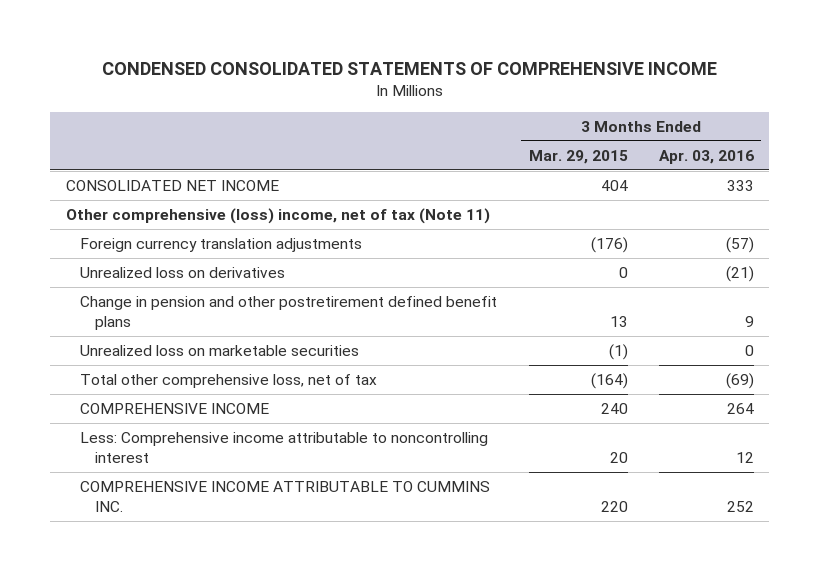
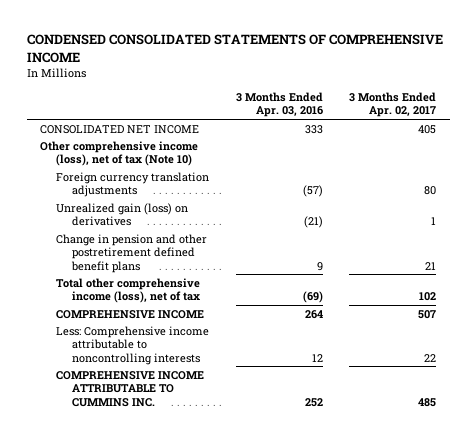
[528,149,628,164] Mar. 29, 2015 -> none
none -> [349,91,437,118] 3 Months Ended Apr. 02, 2017
[65,208,490,225] Other comprehensive (loss) income, net of tax (Note 11) -> [40,140,199,167] Other comprehensive income (loss), net of tax (Note 10)
[80,267,286,279] Unrealized loss on derivatives -> [55,202,188,227] Unrealized gain (loss) on derivatives
[80,345,360,357] Unrealized loss on marketable securities -> none
[80,374,378,389] Total other comprehensive loss, net of tax -> [55,277,200,304] Total other comprehensive income (loss), net of tax
[80,432,489,464] Less: Comprehensive income attributable to noncontrolling interest -> [55,325,209,365] Less: Comprehensive income attributable to noncontrolling interests

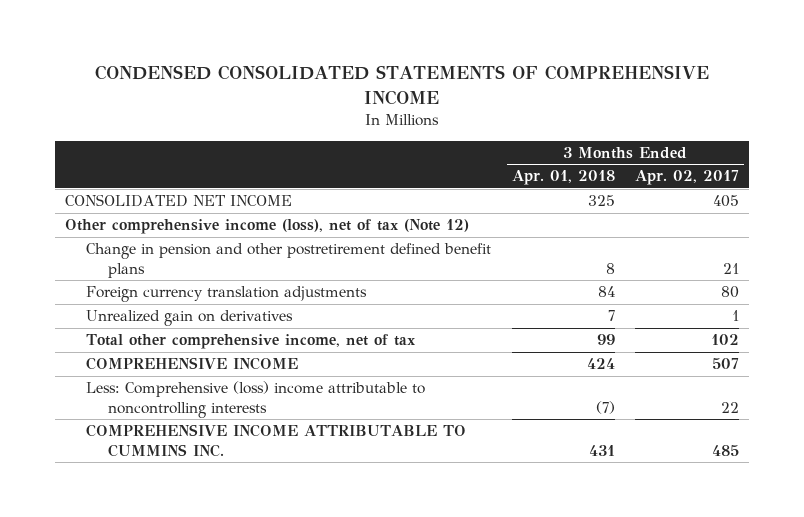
[235,91,323,118] 3 Months Ended Apr. 03, 2016 -> none
none -> [511,170,615,186] Apr. 01, 2018
[55,202,188,227] Unrealized gain (loss) on derivatives -> none
[40,140,199,167] Other comprehensive income (loss), net of tax (Note 10) -> [65,219,470,235] Other comprehensive income (loss), net of tax (Note 12)
[55,171,209,198] Foreign currency translation adjustments -> [86,286,368,303] Foreign currency translation adjustments
none -> [86,310,294,327] Unrealized gain on derivatives
[55,277,200,304] Total other comprehensive income (loss), net of tax -> [86,334,417,350] Total other comprehensive income, net of tax
[55,325,209,365] Less: Comprehensive income attributable to noncontrolling interests -> [86,381,426,418] Less: Comprehensive (loss) income attributable to noncontrolling interests

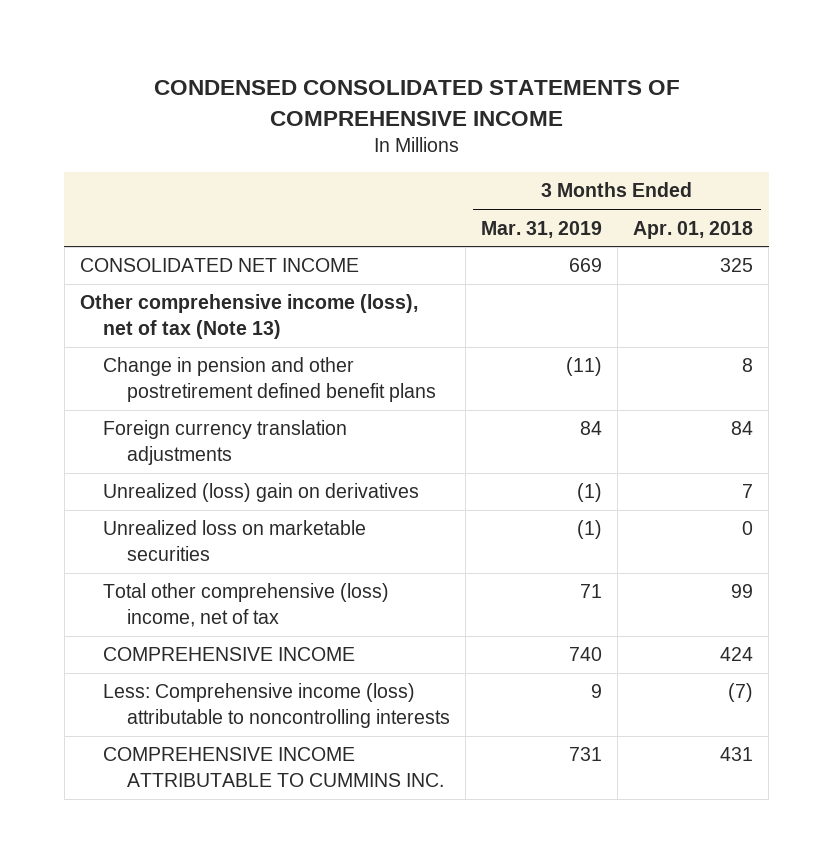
[634,170,739,186] Apr. 02, 2017 -> none
none -> [480,220,602,238] Mar. 31, 2019
[65,219,470,235] Other comprehensive income (loss), net of tax (Note 12) -> [79,294,418,339] Other comprehensive income (loss), net of tax (Note 13)
[86,310,294,327] Unrealized gain on derivatives -> [103,483,420,503] Unrealized (loss) gain on derivatives
none -> [103,520,367,561] Unrealized loss on marketable securities
[86,334,417,350] Total other comprehensive income, net of tax -> [103,583,390,627] Total other comprehensive (loss) income, net of tax
[86,381,426,418] Less: Comprehensive (loss) income attributable to noncontrolling interests -> [103,683,450,728] Less: Comprehensive income (loss) attributable to noncontrolling interests

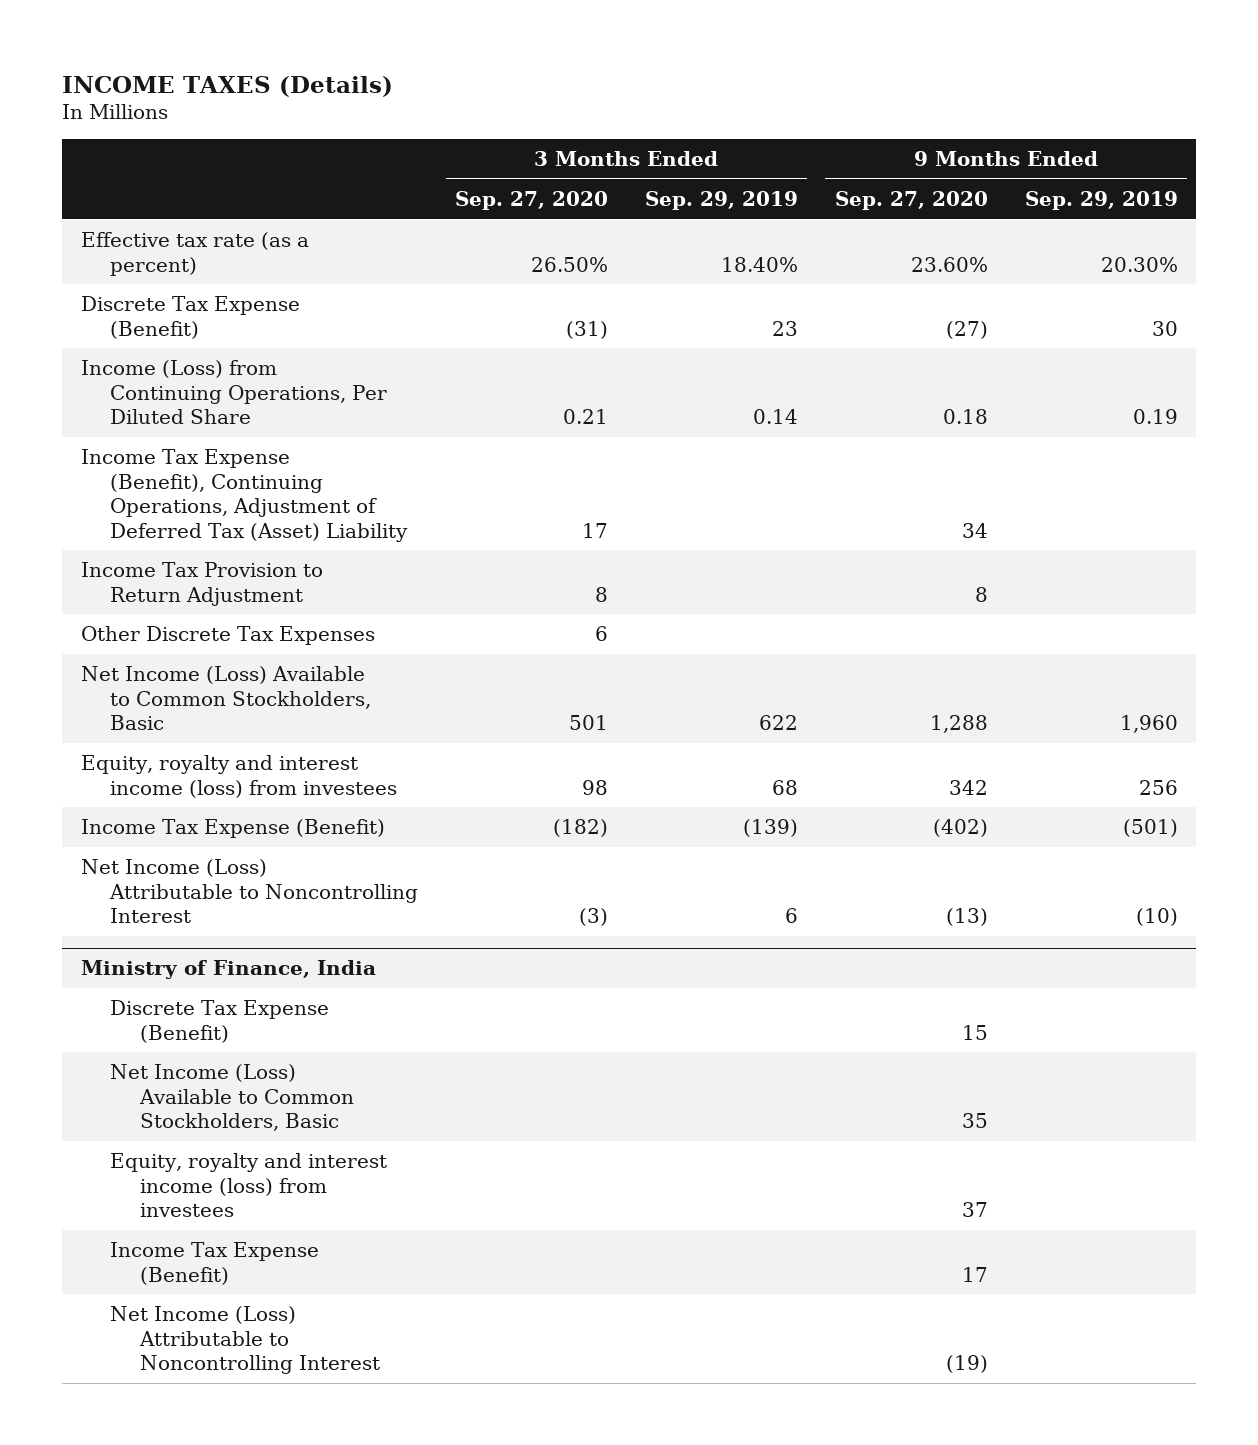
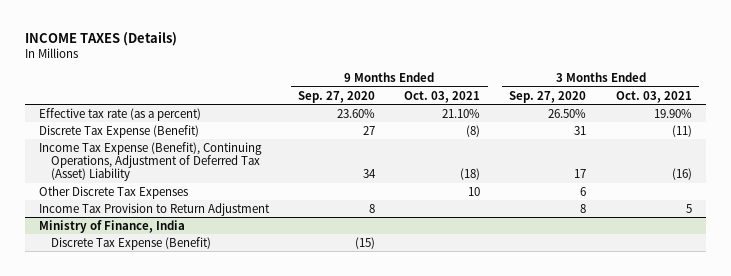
[644,190,798,210] Sep. 29, 2019 -> none
[1024,190,1178,210] Sep. 29, 2019 -> none
none -> [404,90,481,103] Oct. 03, 2021
none -> [615,90,692,103] Oct. 03, 2021
[80,360,388,425] Income (Loss) from Continuing Operations, Per Diluted Share -> none
[565,320,608,339] (31) -> [574,125,587,135] 31
[945,320,988,339] (27) -> [363,125,376,135] 27
[80,666,372,731] Net Income (Loss) Available to Common Stockholders, Basic -> none
[80,755,398,798] Equity, royalty and interest income (loss) from investees -> none
[80,819,385,839] Income Tax Expense (Benefit) -> none
[80,859,419,924] Net Income (Loss) Attributable to Noncontrolling Interest -> none
[80,562,323,606] Income Tax Provision to Return Adjustment -> [39,202,271,216] Income Tax Provision to Return Adjustment
[110,1064,354,1132] Net Income (Loss) Available to Common Stockholders, Basic -> none
[110,1153,388,1218] Equity, royalty and interest income (loss) from investees -> none
[110,1242,320,1285] Income Tax Expense (Benefit) -> none
[110,1306,380,1375] Net Income (Loss) Attributable to Noncontrolling Interest -> none
[961,1024,988,1040] 15 -> [355,236,376,249] (15)

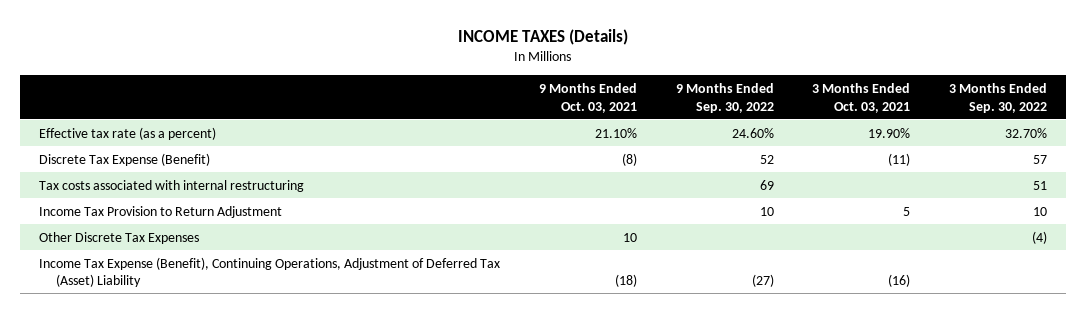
[298,90,376,103] Sep. 27, 2020 -> none
[509,90,587,103] Sep. 27, 2020 -> none
none -> [675,83,774,113] 9 Months Ended Sep. 30, 2022
none -> [948,83,1047,113] 3 Months Ended Sep. 30, 2022
none -> [39,179,305,192] Tax costs associated with internal restructuring
[39,219,186,233] Ministry of Finance, India -> none
[51,236,212,250] Discrete Tax Expense (Benefit) -> none
[39,185,189,199] Other Discrete Tax Expenses -> [39,231,200,244] Other Discrete Tax Expenses
[39,141,263,182] Income Tax Expense (Benefit), Continuing Operations, Adjustment of Deferred Tax (Asset) Liability -> [39,256,501,288] Income Tax Expense (Benefit), Continuing Operations, Adjustment of Deferred Tax (Asset) Liability

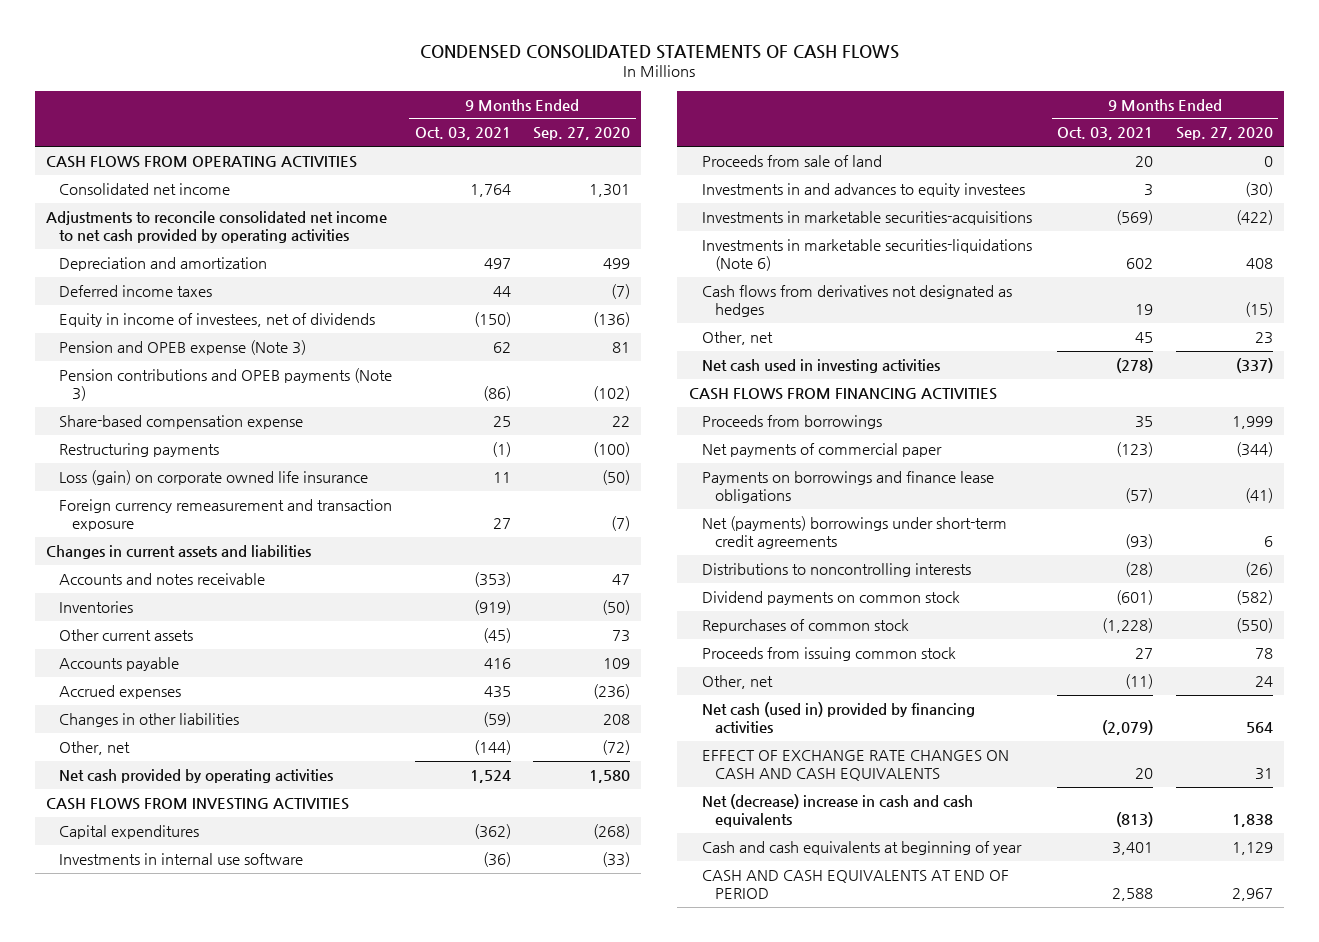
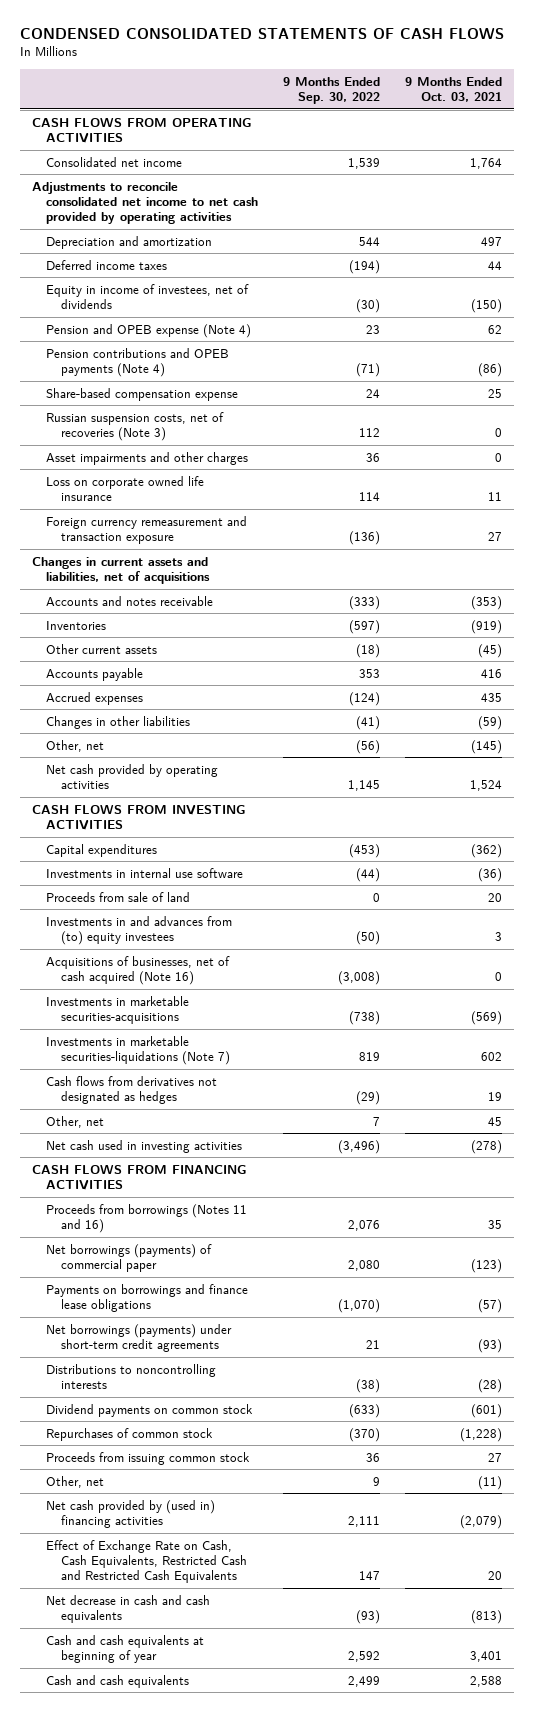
[533,127,631,141] Sep. 27, 2020 -> none
none -> [283,76,381,105] 9 Months Ended Sep. 30, 2022
[59,339,307,355] Pension and OPEB expense (Note 3) -> [46,323,252,338] Pension and OPEB expense (Note 4)
[59,367,393,401] Pension contributions and OPEB payments (Note 3) -> [46,347,230,377] Pension contributions and OPEB payments (Note 4)
[59,442,220,457] Restructuring payments -> none
none -> [46,411,225,441] Russian suspension costs, net of recoveries (Note 3)
none -> [46,451,249,465] Asset impairments and other charges
[59,469,369,485] Loss (gain) on corporate owned life insurance -> [46,475,205,501] Loss on corporate owned life insurance
[45,544,311,559] Changes in current assets and liabilities -> [31,556,211,584] Changes in current assets and liabilities, net of acquisitions
[473,739,511,755] (144) -> [470,739,502,754] (145)
[701,182,1025,197] Investments in and advances to equity investees -> [46,915,233,945] Investments in and advances from (to) equity investees
none -> [46,955,231,985] Acquisitions of businesses, net of cash acquired (Note 16)
[701,238,1032,271] Investments in marketable securities-liquidations (Note 6) -> [46,1035,230,1065] Investments in marketable securities-liquidations (Note 7)
[701,414,882,429] Proceeds from borrowings -> [46,1203,248,1233] Proceeds from borrowings (Notes 11 and 16)
[701,442,942,457] Net payments of commercial paper -> [46,1243,213,1272] Net borrowings (payments) of commercial paper
[701,515,1007,549] Net (payments) borrowings under short-term credit agreements -> [46,1323,233,1352] Net borrowings (payments) under short-term credit agreements
[701,701,975,733] Net cash (used in) provided by financing activities -> [46,1499,216,1528] Net cash provided by (used in) financing activities
[701,749,1009,781] EFFECT OF EXCHANGE RATE CHANGES ON CASH AND CASH EQUIVALENTS -> [46,1539,247,1584] Effect of Exchange Rate on Cash, Cash Equivalents, Restricted Cash and Restricted Cash Equivalents
[701,793,973,827] Net (decrease) increase in cash and cash equivalents -> [46,1594,211,1623] Net decrease in cash and cash equivalents
[701,869,1009,899] CASH AND CASH EQUIVALENTS AT END OF PERIOD -> [46,1674,190,1688] Cash and cash equivalents

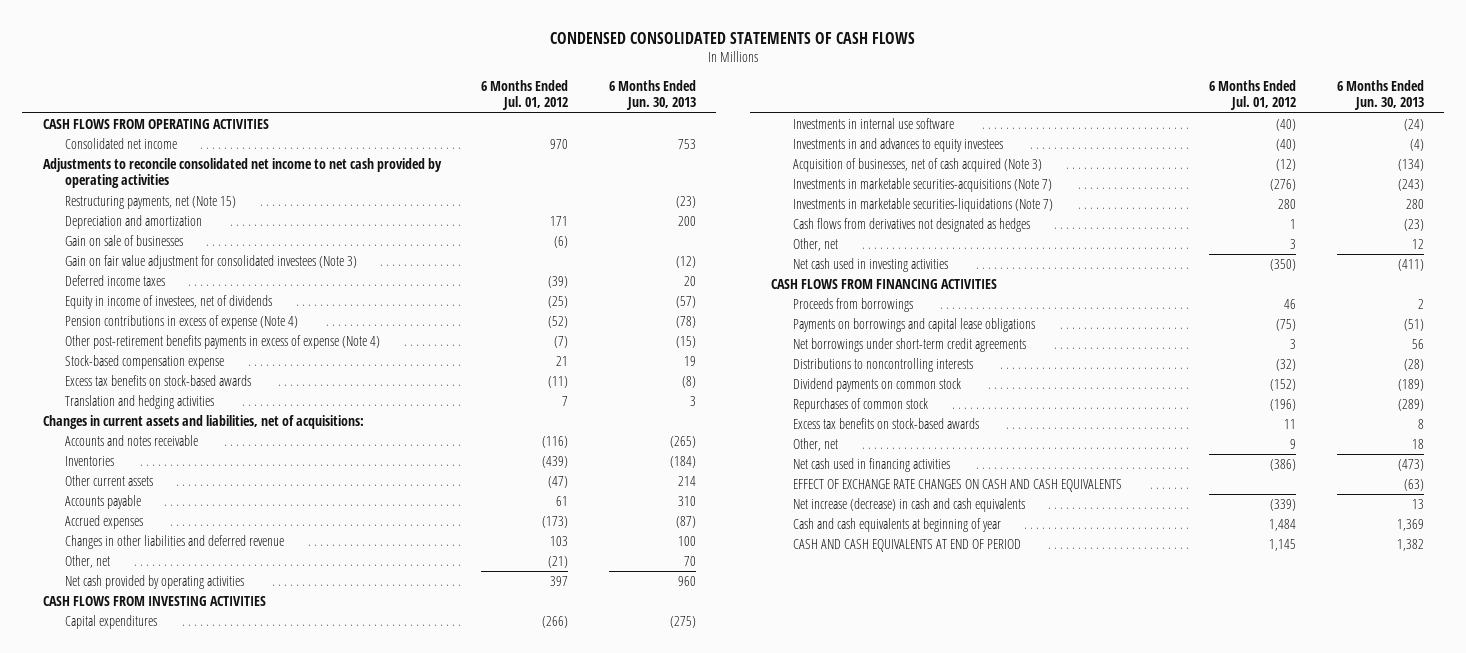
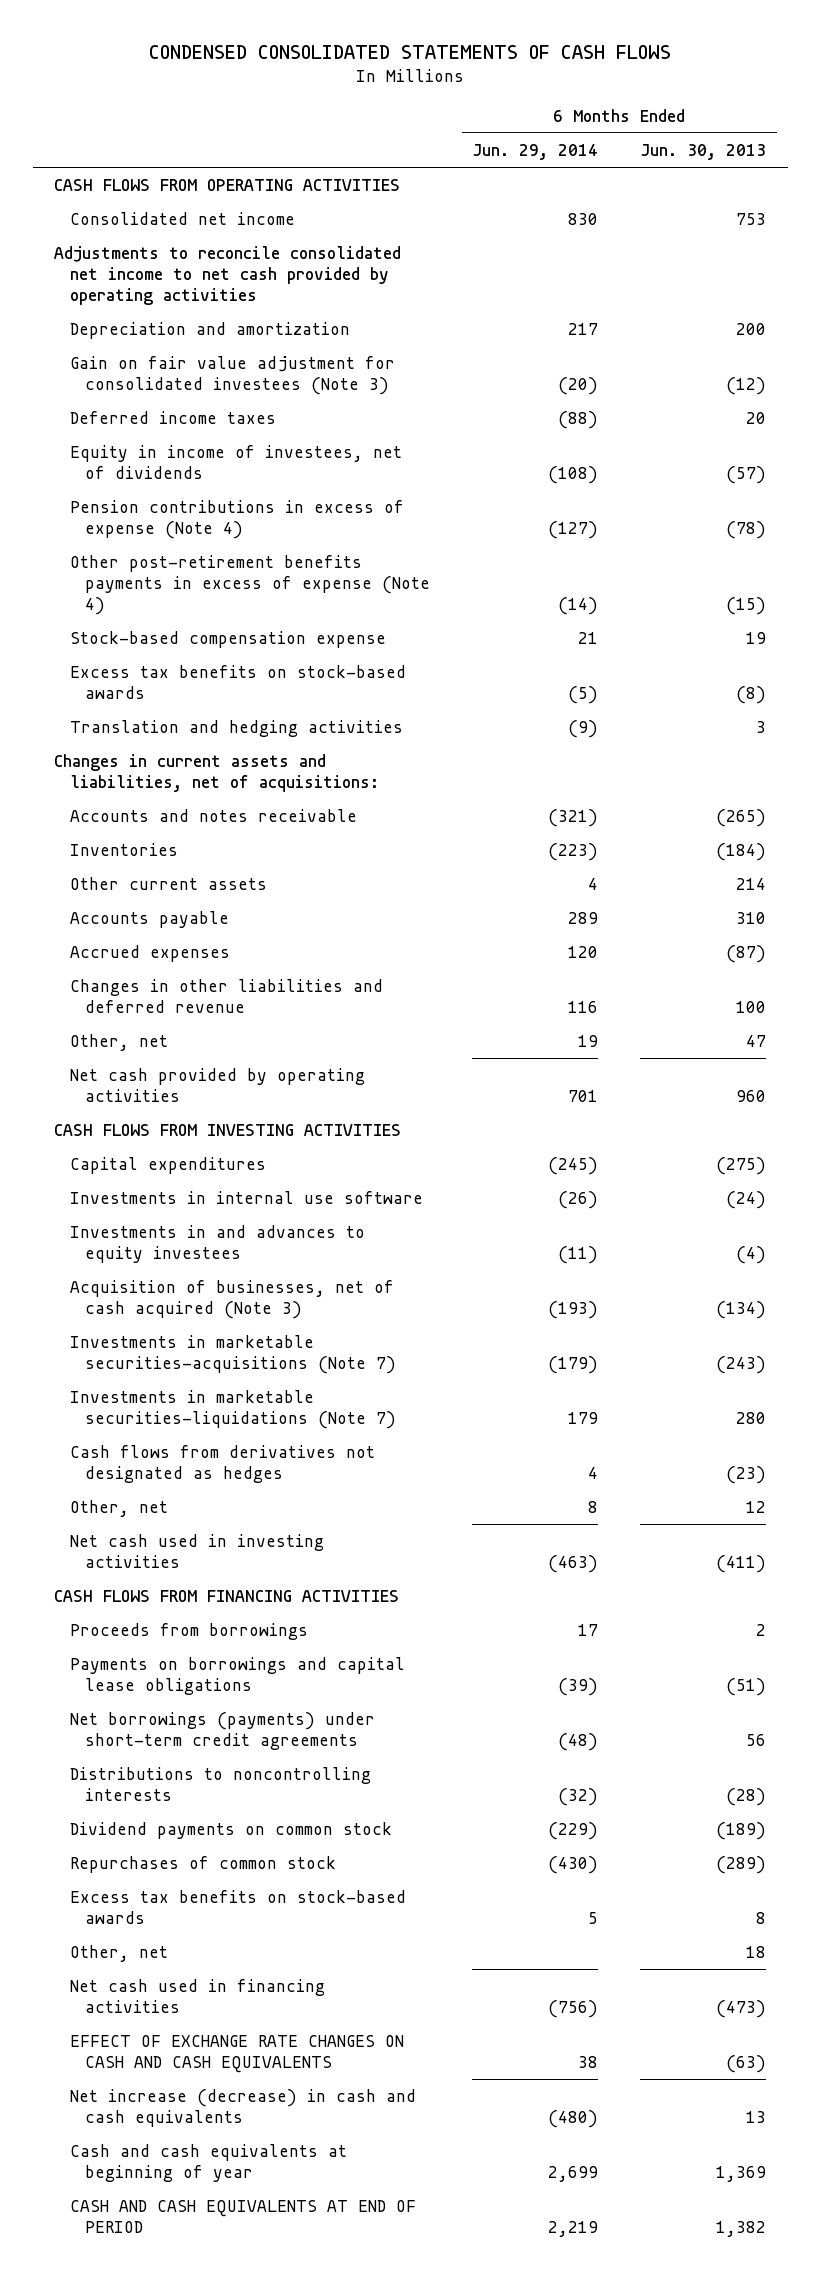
[481,80,569,111] 6 Months Ended Jul. 01, 2012 -> none
none -> [472,143,599,160] Jun. 29, 2014
[64,196,236,210] Restructuring payments, net (Note 15) -> none
[64,235,183,247] Gain on sale of businesses -> none
[683,556,696,567] 70 -> [746,1034,767,1047] 47
[792,338,1026,353] Net borrowings under short-term credit agreements -> [69,1711,375,1750] Net borrowings (payments) under short-term credit agreements

